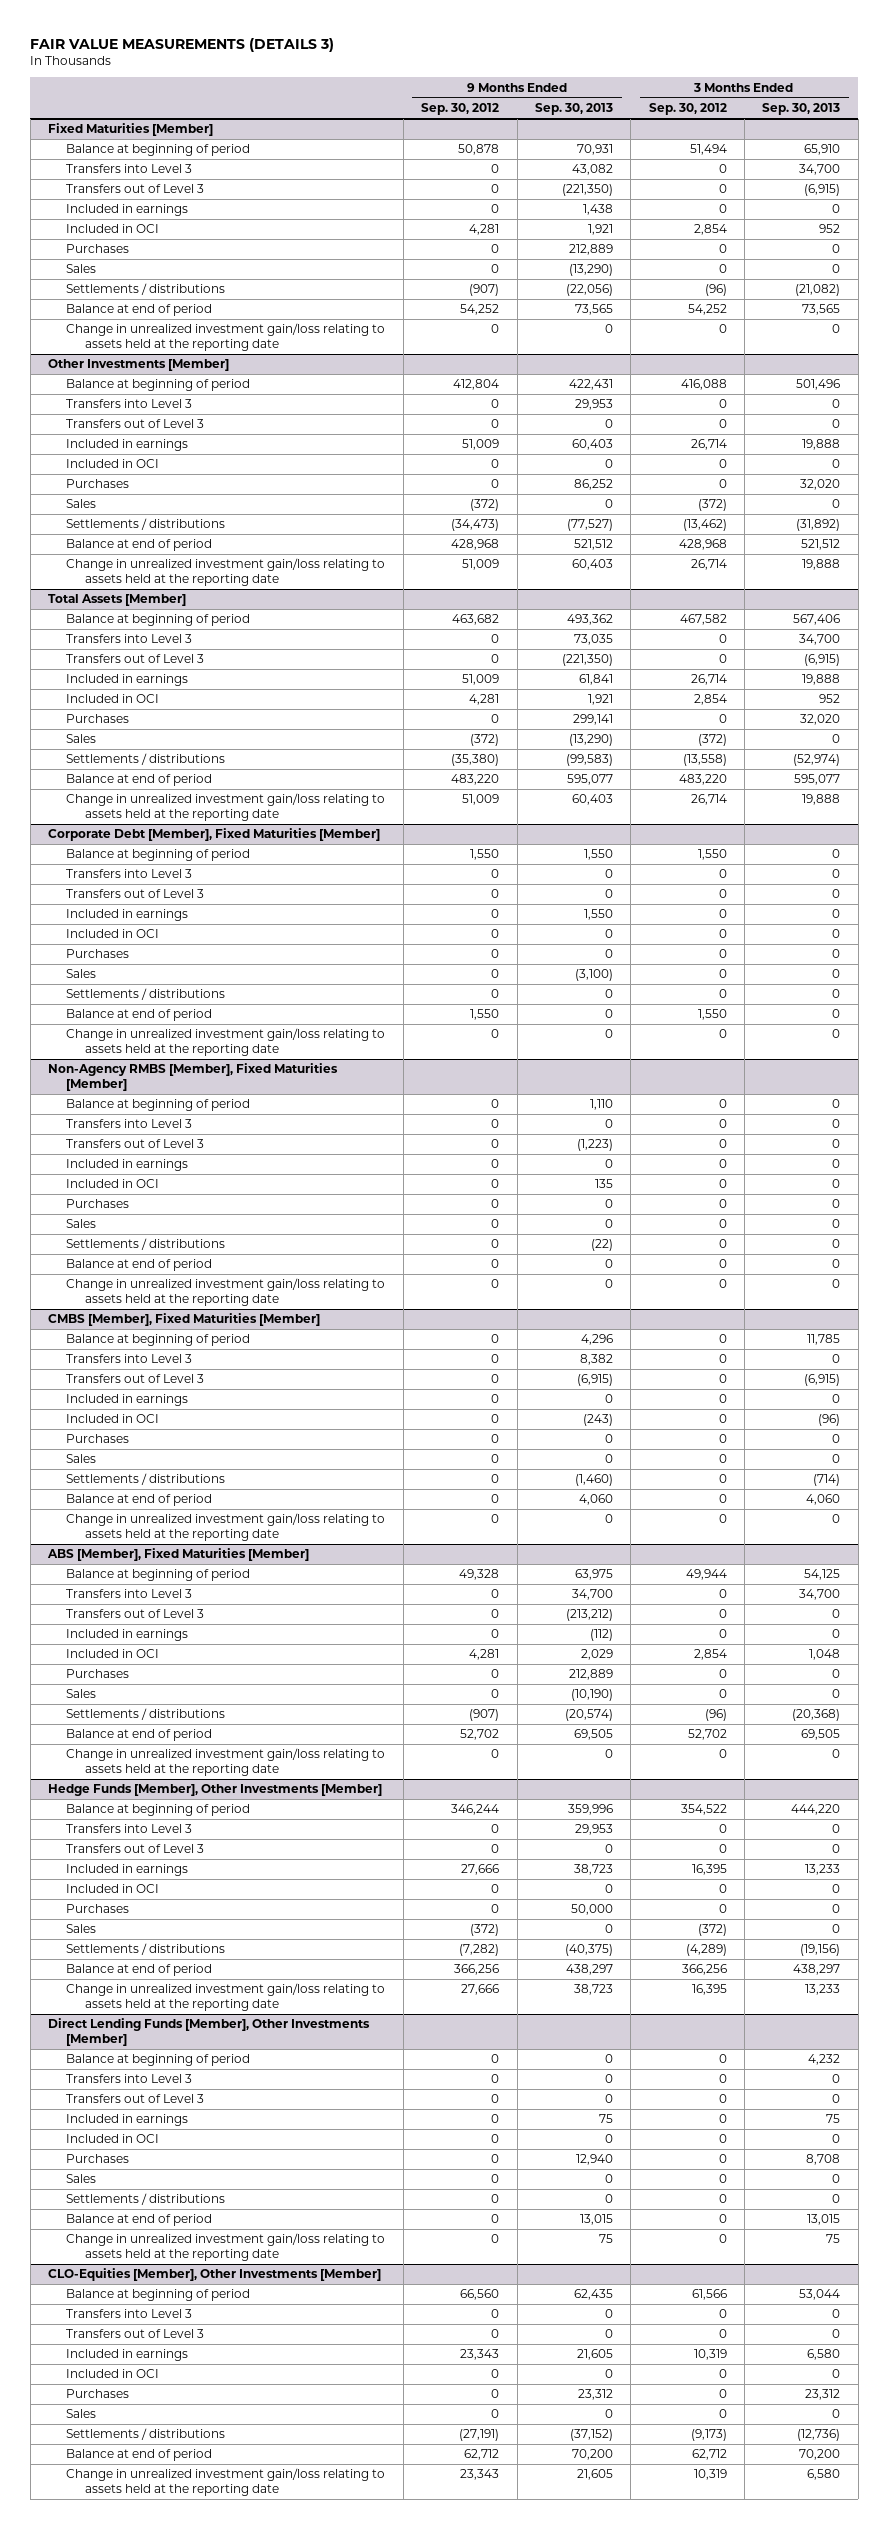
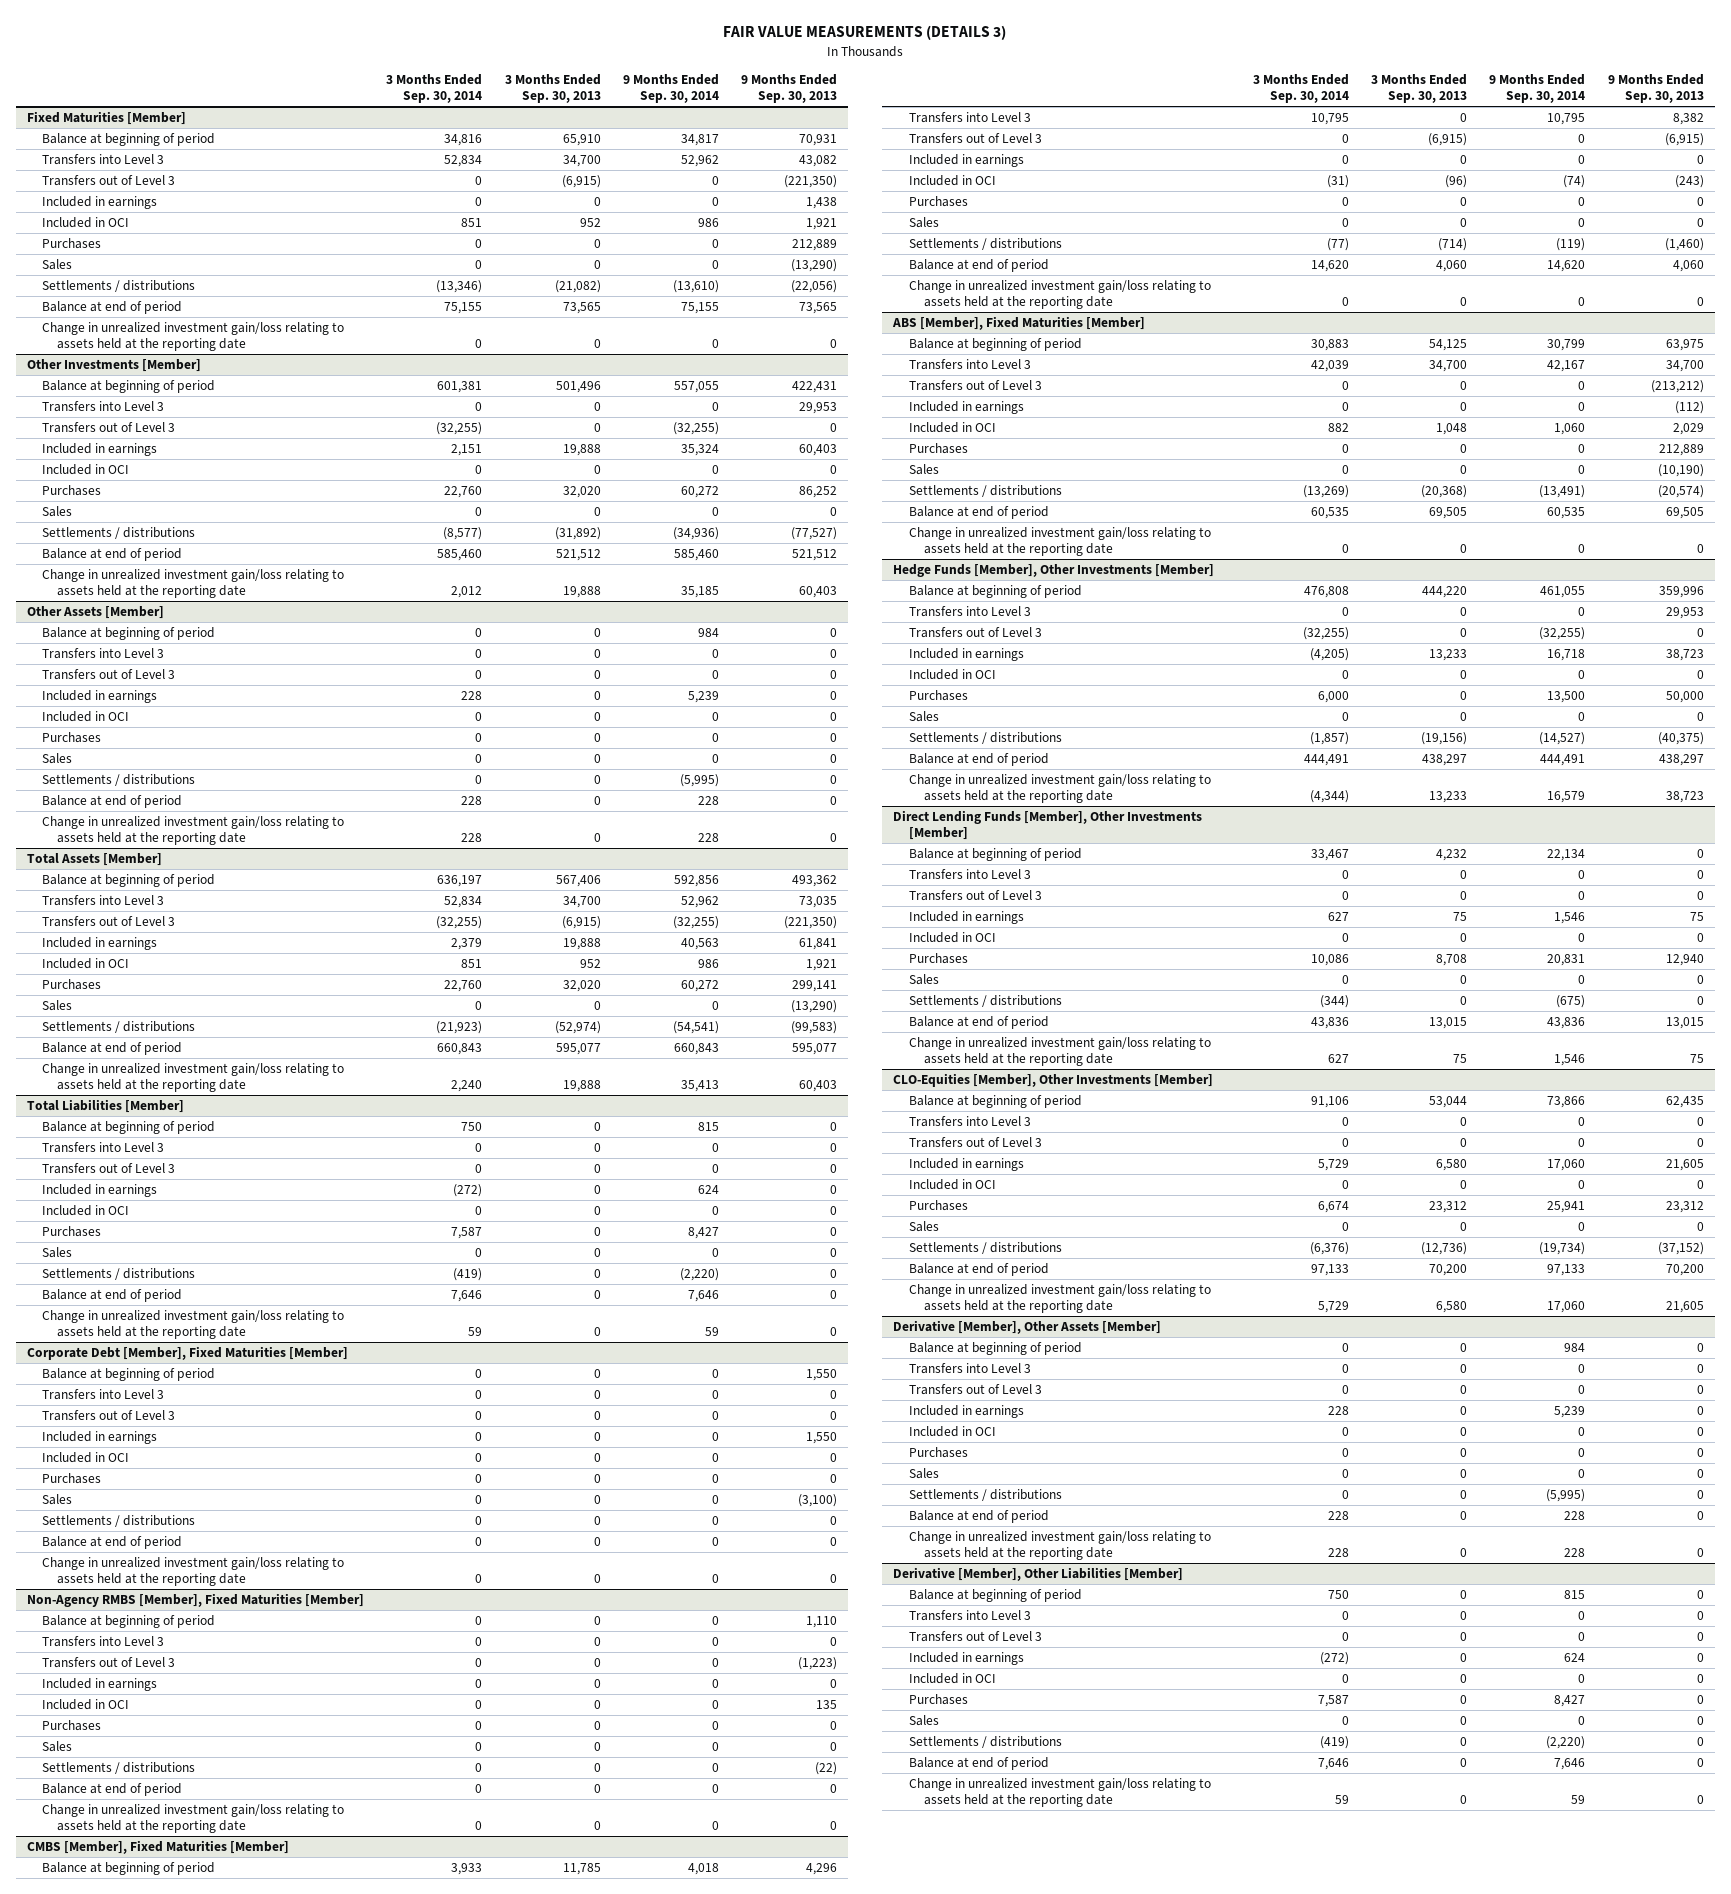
[421,103,500,116] Sep. 30, 2012 -> none
[648,103,727,116] Sep. 30, 2012 -> none
none -> [386,74,483,104] 3 Months Ended Sep. 30, 2014
none -> [622,74,719,104] 9 Months Ended Sep. 30, 2014
none -> [27,606,165,620] Other Assets [Member]
none -> [42,627,216,641] Balance at beginning of period
none -> [42,648,165,660] Transfers into Level 3
none -> [42,669,176,681] Transfers out of Level 3
none -> [42,690,158,704] Included in earnings
none -> [42,711,130,723] Included in OCI
none -> [42,732,102,744] Purchases
none -> [42,753,73,765] Sales
none -> [42,774,196,787] Settlements / distributions
none -> [42,795,183,809] Balance at end of period
none -> [42,816,345,845] Change in unrealized investment gain/loss relating to assets held at the reporting date
none -> [27,1099,185,1114] Total Liabilities [Member]
none -> [42,1121,216,1135] Balance at beginning of period
none -> [42,1142,165,1154] Transfers into Level 3
none -> [42,1163,176,1175] Transfers out of Level 3
none -> [42,1184,158,1198] Included in earnings
none -> [42,1205,130,1217] Included in OCI
none -> [42,1226,102,1238] Purchases
none -> [42,1247,73,1259] Sales
none -> [42,1268,196,1281] Settlements / distributions
none -> [42,1289,183,1303] Balance at end of period
none -> [42,1310,345,1339] Change in unrealized investment gain/loss relating to assets held at the reporting date
none -> [893,1320,1162,1335] Derivative [Member], Other Assets [Member]
none -> [908,1342,1082,1356] Balance at beginning of period
none -> [908,1363,1031,1375] Transfers into Level 3
none -> [908,1384,1042,1396] Transfers out of Level 3
none -> [908,1405,1024,1419] Included in earnings
none -> [908,1426,996,1438] Included in OCI
none -> [908,1447,968,1459] Purchases
none -> [908,1468,939,1480] Sales
none -> [908,1489,1062,1502] Settlements / distributions
none -> [908,1510,1049,1524] Balance at end of period
none -> [908,1531,1211,1560] Change in unrealized investment gain/loss relating to assets held at the reporting date
none -> [893,1567,1184,1582] Derivative [Member], Other Liabilities [Member]
none -> [908,1589,1082,1603] Balance at beginning of period
none -> [908,1610,1031,1622] Transfers into Level 3
none -> [908,1631,1042,1643] Transfers out of Level 3
none -> [908,1652,1024,1666] Included in earnings
none -> [908,1673,996,1685] Included in OCI
none -> [908,1694,968,1706] Purchases
none -> [908,1715,939,1727] Sales
none -> [908,1736,1062,1749] Settlements / distributions
none -> [908,1757,1049,1771] Balance at end of period
none -> [908,1778,1211,1807] Change in unrealized investment gain/loss relating to assets held at the reporting date

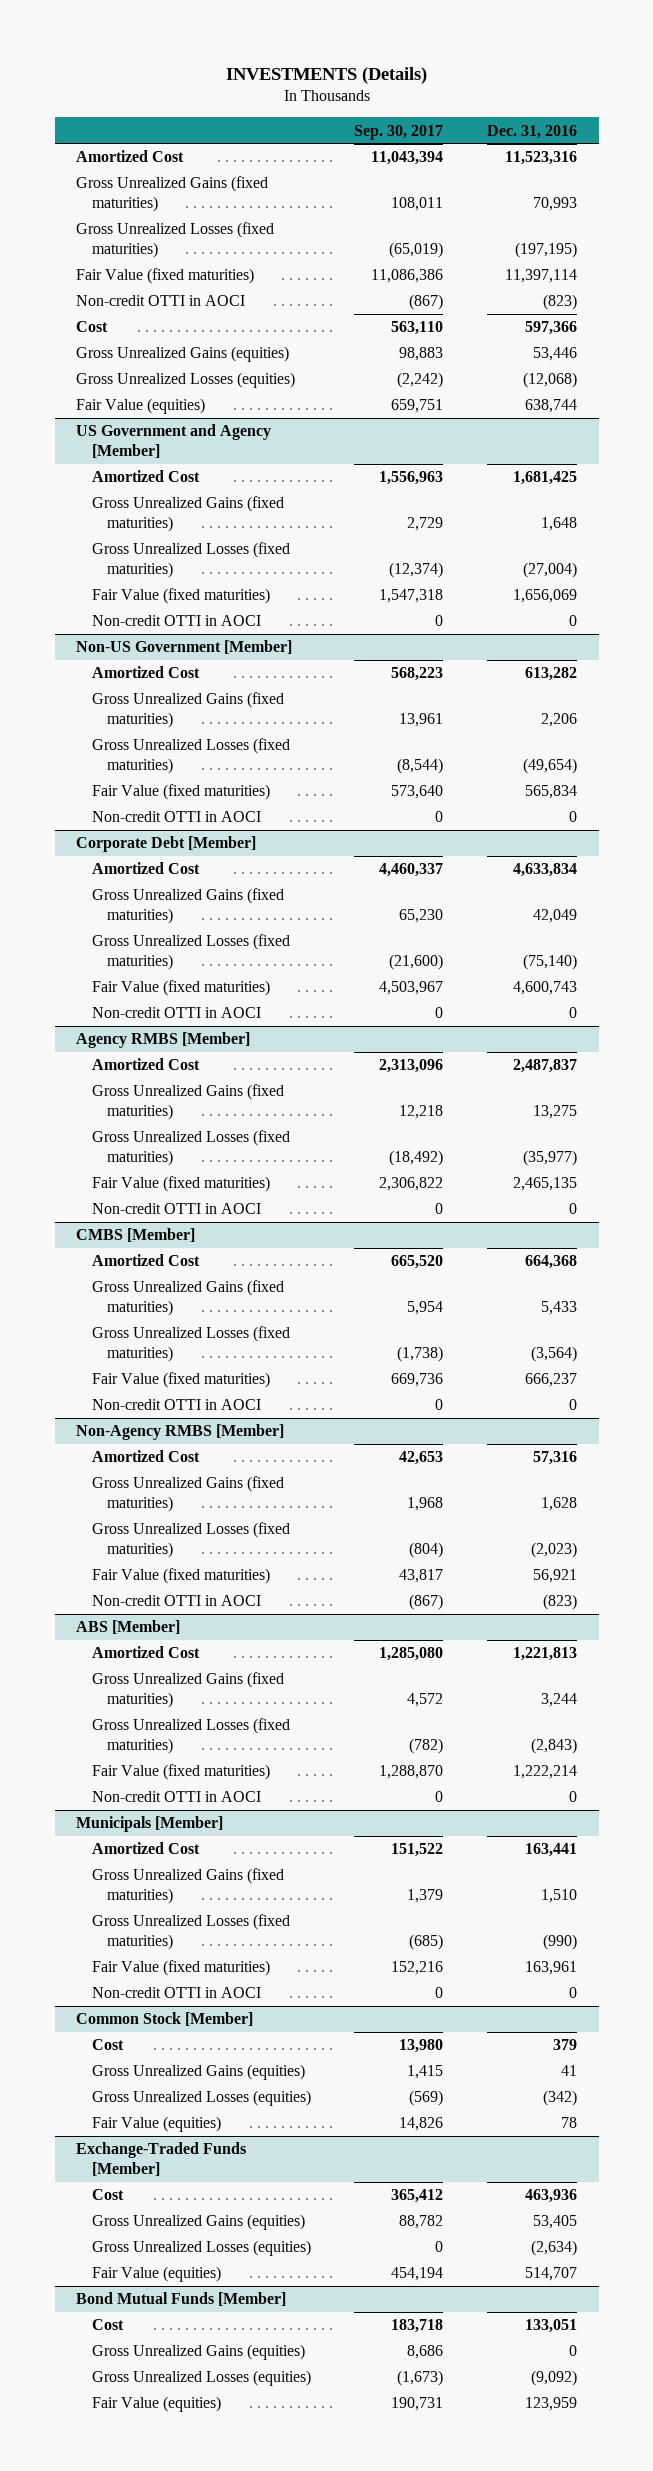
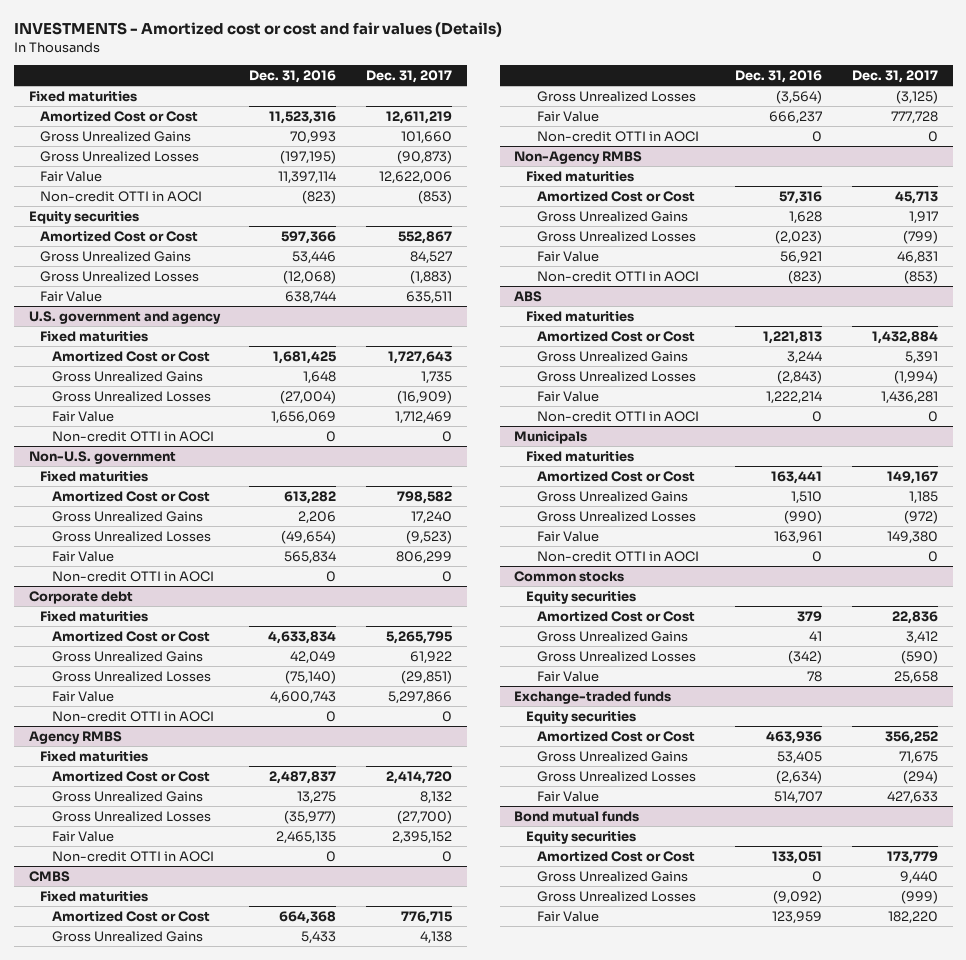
[225,66,427,84] INVESTMENTS (Details) -> [13,22,502,38] INVESTMENTS - Amortized cost or cost and fair values (Details)
[354,124,444,140] Sep. 30, 2017 -> none
none -> [365,69,452,83] Dec. 31, 2017
none -> [28,90,137,102] Fixed maturities
[76,150,185,163] Amortized Cost -> [40,110,199,122] Amortized Cost or Cost
[76,176,269,213] Gross Unrealized Gains (fixed maturities) -> [40,130,192,142] Gross Unrealized Gains
[76,222,275,259] Gross Unrealized Losses (fixed maturities) -> [40,150,200,162] Gross Unrealized Losses
[76,268,255,285] Fair Value (fixed maturities) -> [40,170,103,182] Fair Value
none -> [28,210,139,224] Equity securities
[76,321,109,333] Cost -> [40,230,199,242] Amortized Cost or Cost
[76,346,290,363] Gross Unrealized Gains (equities) -> [40,250,192,262] Gross Unrealized Gains
[76,372,296,389] Gross Unrealized Losses (equities) -> [40,270,200,282] Gross Unrealized Losses
[76,398,206,415] Fair Value (equities) -> [40,290,103,302] Fair Value
[76,424,272,459] US Government and Agency [Member] -> [28,310,221,324] U.S. government and agency
none -> [40,330,149,342] Fixed maturities
[91,470,200,483] Amortized Cost -> [51,350,210,362] Amortized Cost or Cost
[91,496,284,533] Gross Unrealized Gains (fixed maturities) -> [51,370,203,382] Gross Unrealized Gains
[91,542,290,579] Gross Unrealized Losses (fixed maturities) -> [51,390,211,402] Gross Unrealized Losses
[91,588,270,605] Fair Value (fixed maturities) -> [51,410,114,422] Fair Value
[76,640,293,655] Non-US Government [Member] -> [28,450,176,464] Non-U.S. government
none -> [40,470,149,482] Fixed maturities
[91,666,200,679] Amortized Cost -> [51,490,210,502] Amortized Cost or Cost
[91,692,284,729] Gross Unrealized Gains (fixed maturities) -> [51,510,203,522] Gross Unrealized Gains
[91,738,290,775] Gross Unrealized Losses (fixed maturities) -> [51,530,211,542] Gross Unrealized Losses
[91,784,270,801] Fair Value (fixed maturities) -> [51,550,114,562] Fair Value
[76,836,257,853] Corporate Debt [Member] -> [28,590,133,604] Corporate debt
none -> [40,610,149,622] Fixed maturities
[91,862,200,875] Amortized Cost -> [51,630,210,642] Amortized Cost or Cost
[91,888,284,925] Gross Unrealized Gains (fixed maturities) -> [51,650,203,662] Gross Unrealized Gains
[91,934,290,971] Gross Unrealized Losses (fixed maturities) -> [51,670,211,682] Gross Unrealized Losses
[91,980,270,997] Fair Value (fixed maturities) -> [51,690,114,702] Fair Value
[76,1032,251,1049] Agency RMBS [Member] -> [28,730,122,744] Agency RMBS
none -> [40,750,149,762] Fixed maturities
[91,1058,200,1071] Amortized Cost -> [51,770,210,782] Amortized Cost or Cost
[91,1084,284,1121] Gross Unrealized Gains (fixed maturities) -> [51,790,203,802] Gross Unrealized Gains
[91,1130,290,1167] Gross Unrealized Losses (fixed maturities) -> [51,810,211,822] Gross Unrealized Losses
[91,1176,270,1193] Fair Value (fixed maturities) -> [51,830,114,842] Fair Value
[76,1228,196,1243] CMBS [Member] -> [28,870,70,882] CMBS
none -> [40,890,149,902] Fixed maturities
[91,1254,200,1267] Amortized Cost -> [51,910,210,922] Amortized Cost or Cost
[91,1280,284,1317] Gross Unrealized Gains (fixed maturities) -> [51,930,203,942] Gross Unrealized Gains
[91,1326,290,1363] Gross Unrealized Losses (fixed maturities) -> [537,90,697,102] Gross Unrealized Losses
[91,1372,270,1389] Fair Value (fixed maturities) -> [537,110,600,122] Fair Value
[76,1424,285,1441] Non-Agency RMBS [Member] -> [514,150,643,164] Non-Agency RMBS
none -> [525,170,634,182] Fixed maturities
[91,1450,200,1463] Amortized Cost -> [537,190,696,202] Amortized Cost or Cost
[91,1476,284,1513] Gross Unrealized Gains (fixed maturities) -> [537,210,689,222] Gross Unrealized Gains
[91,1522,290,1559] Gross Unrealized Losses (fixed maturities) -> [537,230,697,242] Gross Unrealized Losses
[91,1568,270,1585] Fair Value (fixed maturities) -> [537,250,600,262] Fair Value
[76,1620,181,1635] ABS [Member] -> [514,290,543,302] ABS
none -> [525,310,634,322] Fixed maturities
[91,1646,200,1659] Amortized Cost -> [537,330,696,342] Amortized Cost or Cost
[91,1672,284,1709] Gross Unrealized Gains (fixed maturities) -> [537,350,689,362] Gross Unrealized Gains
[91,1718,290,1755] Gross Unrealized Losses (fixed maturities) -> [537,370,697,382] Gross Unrealized Losses
[91,1764,270,1781] Fair Value (fixed maturities) -> [537,390,600,402] Fair Value
[76,1816,224,1833] Municipals [Member] -> [514,430,588,444] Municipals
none -> [525,450,634,462] Fixed maturities
[91,1842,200,1855] Amortized Cost -> [537,470,696,482] Amortized Cost or Cost
[91,1868,284,1905] Gross Unrealized Gains (fixed maturities) -> [537,490,689,502] Gross Unrealized Gains
[91,1914,290,1951] Gross Unrealized Losses (fixed maturities) -> [537,510,697,522] Gross Unrealized Losses
[91,1960,270,1977] Fair Value (fixed maturities) -> [537,530,600,542] Fair Value
[76,2012,254,2027] Common Stock [Member] -> [514,570,625,582] Common stocks
none -> [525,590,636,604] Equity securities
[91,2039,124,2051] Cost -> [537,610,696,622] Amortized Cost or Cost
[91,2064,305,2081] Gross Unrealized Gains (equities) -> [537,630,689,642] Gross Unrealized Gains
[91,2090,311,2107] Gross Unrealized Losses (equities) -> [537,650,697,662] Gross Unrealized Losses
[91,2116,221,2133] Fair Value (equities) -> [537,670,600,682] Fair Value
[76,2142,247,2177] Exchange-Traded Funds [Member] -> [514,690,672,704] Exchange-traded funds
none -> [525,710,636,724] Equity securities
[91,2189,124,2201] Cost -> [537,730,696,742] Amortized Cost or Cost
[91,2214,305,2231] Gross Unrealized Gains (equities) -> [537,750,689,762] Gross Unrealized Gains
[91,2240,311,2257] Gross Unrealized Losses (equities) -> [537,770,697,782] Gross Unrealized Losses
[91,2266,221,2283] Fair Value (equities) -> [537,790,600,802] Fair Value
[76,2292,287,2307] Bond Mutual Funds [Member] -> [514,810,640,822] Bond mutual funds
none -> [525,830,636,844] Equity securities
[91,2319,124,2331] Cost -> [537,850,696,862] Amortized Cost or Cost
[91,2344,305,2361] Gross Unrealized Gains (equities) -> [537,870,689,882] Gross Unrealized Gains
[91,2370,311,2387] Gross Unrealized Losses (equities) -> [537,890,697,902] Gross Unrealized Losses
[91,2396,221,2413] Fair Value (equities) -> [537,910,600,922] Fair Value

